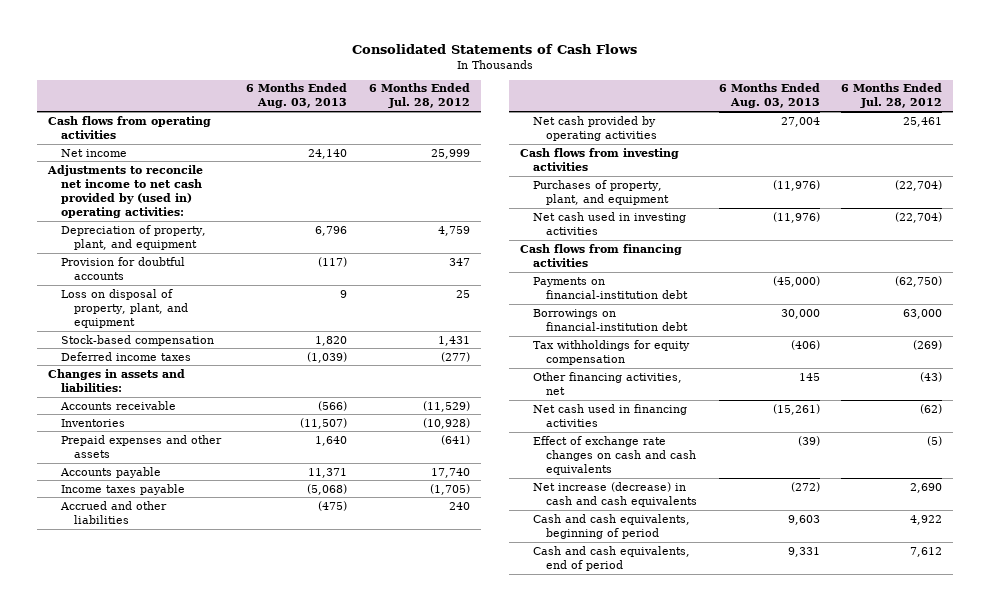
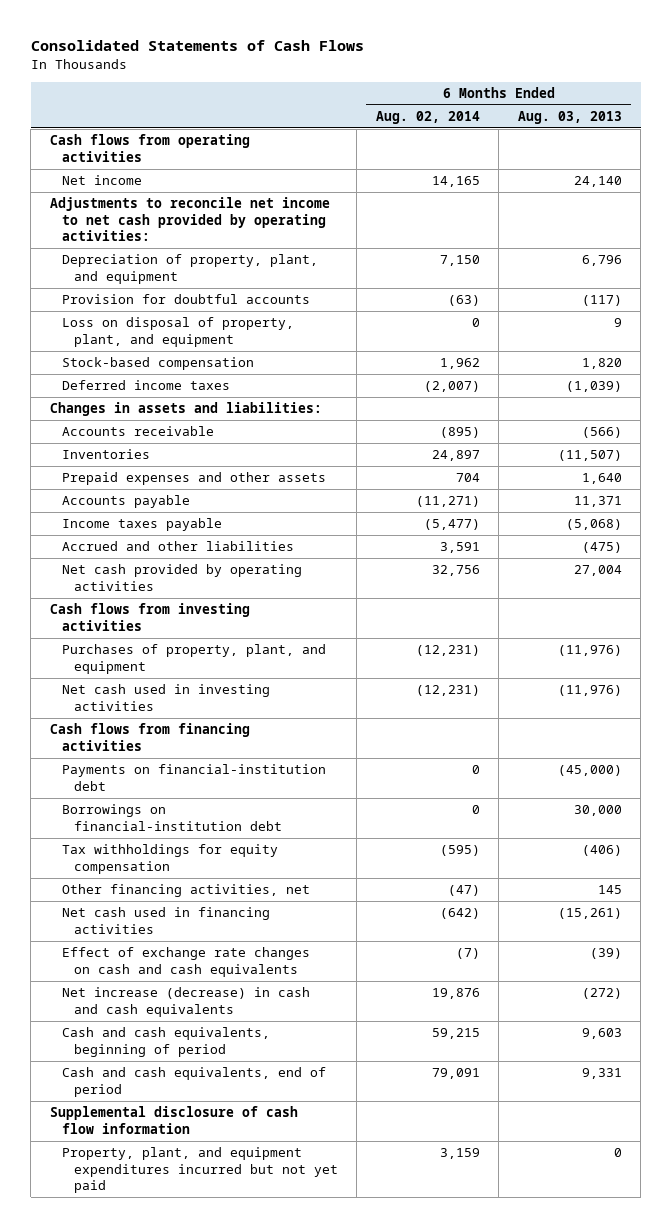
[369,83,471,109] 6 Months Ended Jul. 28, 2012 -> none
none -> [375,110,480,124] Aug. 02, 2014
[46,164,203,219] Adjustments to reconcile net income to net cash provided by (used in) operating activities: -> [49,197,330,242] Adjustments to reconcile net income to net cash provided by operating activities:
none -> [49,1106,298,1134] Supplemental disclosure of cash flow information
none -> [61,1147,339,1194] Property, plant, and equipment expenditures incurred but not yet paid

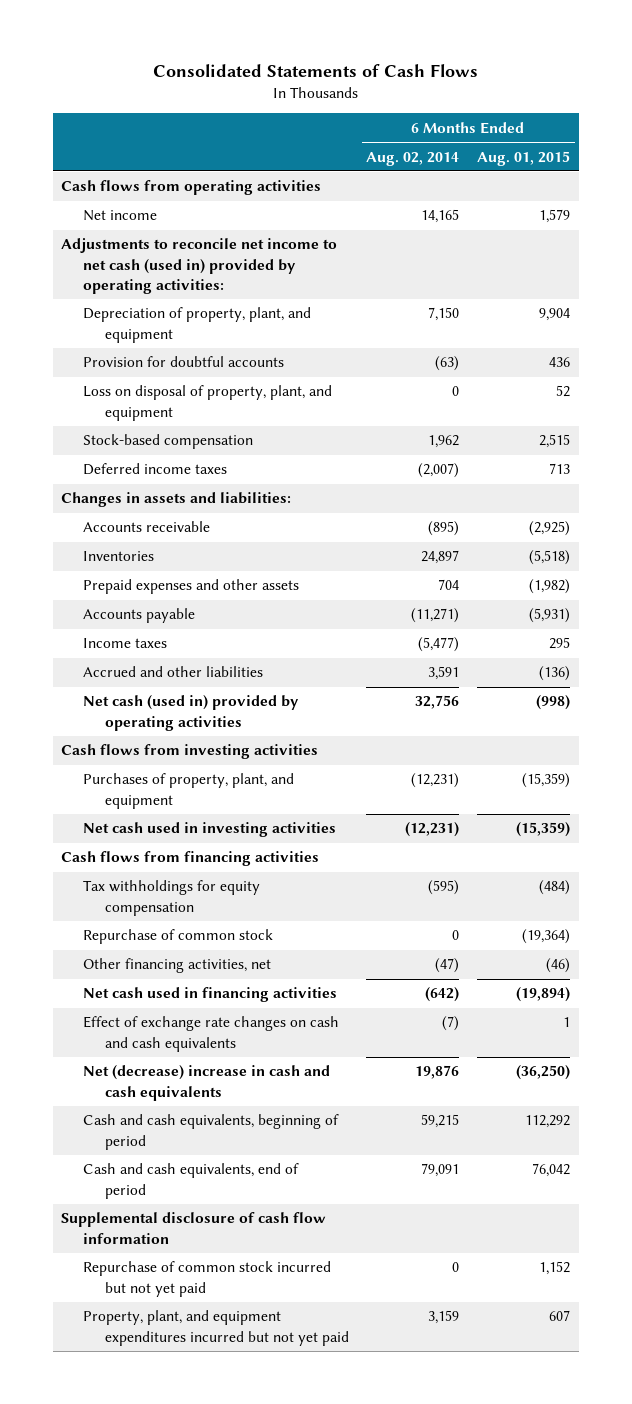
[517,110,622,124] Aug. 03, 2013 -> none
none -> [477,150,571,166] Aug. 01, 2015
[49,197,330,242] Adjustments to reconcile net income to net cash provided by operating activities: -> [61,238,338,294] Adjustments to reconcile net income to net cash (used in) provided by operating activities:
[61,518,222,532] Income taxes payable -> [83,638,168,649] Income taxes
[61,564,302,591] Net cash provided by operating activities -> [83,695,300,731] Net cash (used in) provided by operating activities
[61,764,326,791] Payments on financial-institution debt -> none
[61,804,283,831] Borrowings on financial-institution debt -> none
none -> [83,929,274,945] Repurchase of common stock
[61,987,310,1017] Net increase (decrease) in cash and cash equivalents -> [83,1065,331,1101] Net (decrease) increase in cash and cash equivalents
none -> [83,1261,332,1297] Repurchase of common stock incurred but not yet paid

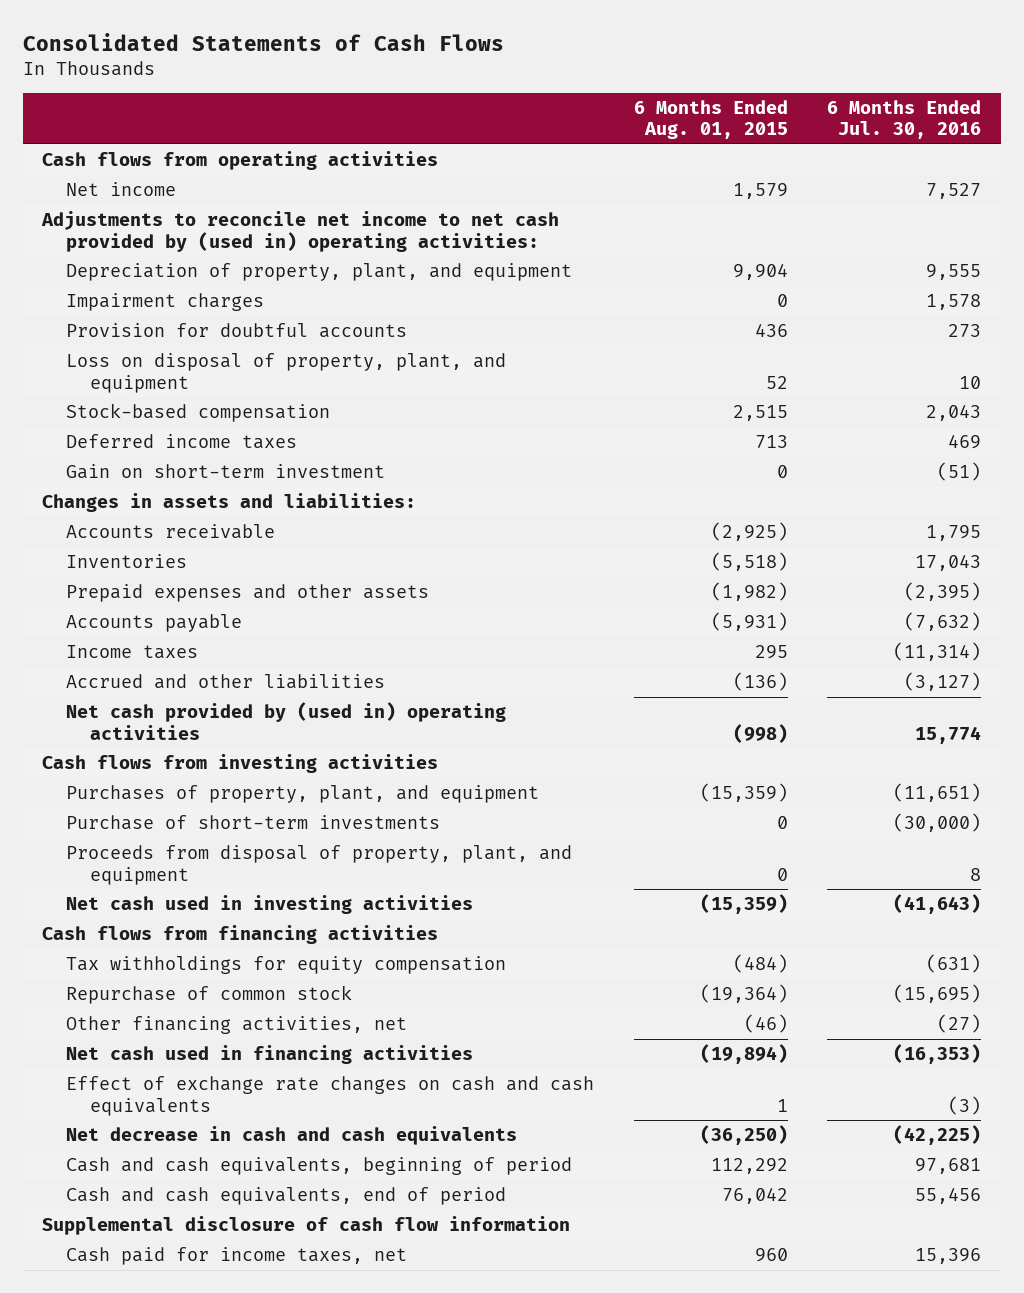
[366,151,460,166] Aug. 02, 2014 -> none
none -> [827,99,982,140] 6 Months Ended Jul. 30, 2016
[61,238,338,294] Adjustments to reconcile net income to net cash (used in) provided by operating activities: -> [41,211,560,252] Adjustments to reconcile net income to net cash provided by (used in) operating activities:
none -> [66,293,265,312] Impairment charges
none -> [66,464,386,480] Gain on short-term investment
[83,695,300,731] Net cash (used in) provided by operating activities -> [66,702,507,740] Net cash provided by (used in) operating activities
none -> [66,815,441,831] Purchase of short-term investments
none -> [66,845,573,885] Proceeds from disposal of property, plant, and equipment
[83,1065,331,1101] Net (decrease) increase in cash and cash equivalents -> [66,1126,518,1146] Net decrease in cash and cash equivalents
[83,1261,332,1297] Repurchase of common stock incurred but not yet paid -> none
[83,1310,349,1346] Property, plant, and equipment expenditures incurred but not yet paid -> none
none -> [66,1247,408,1266] Cash paid for income taxes, net

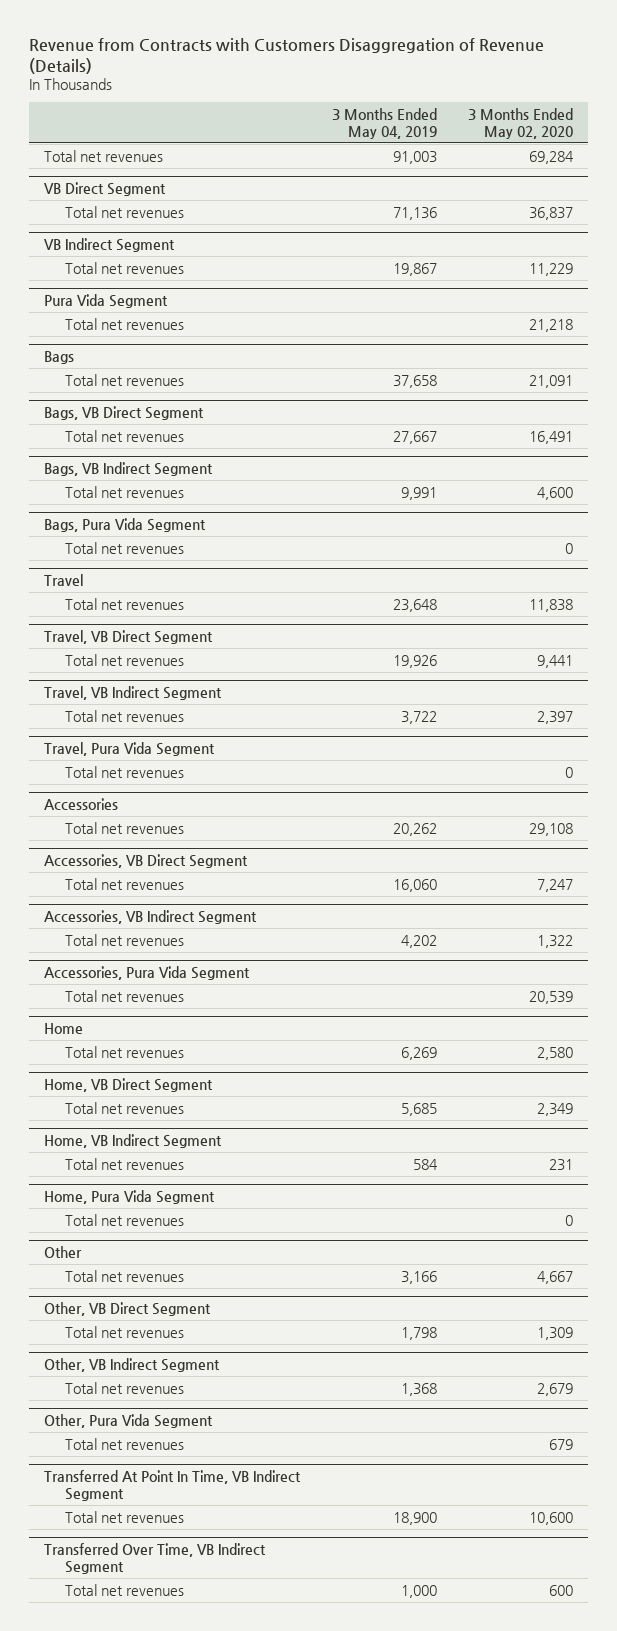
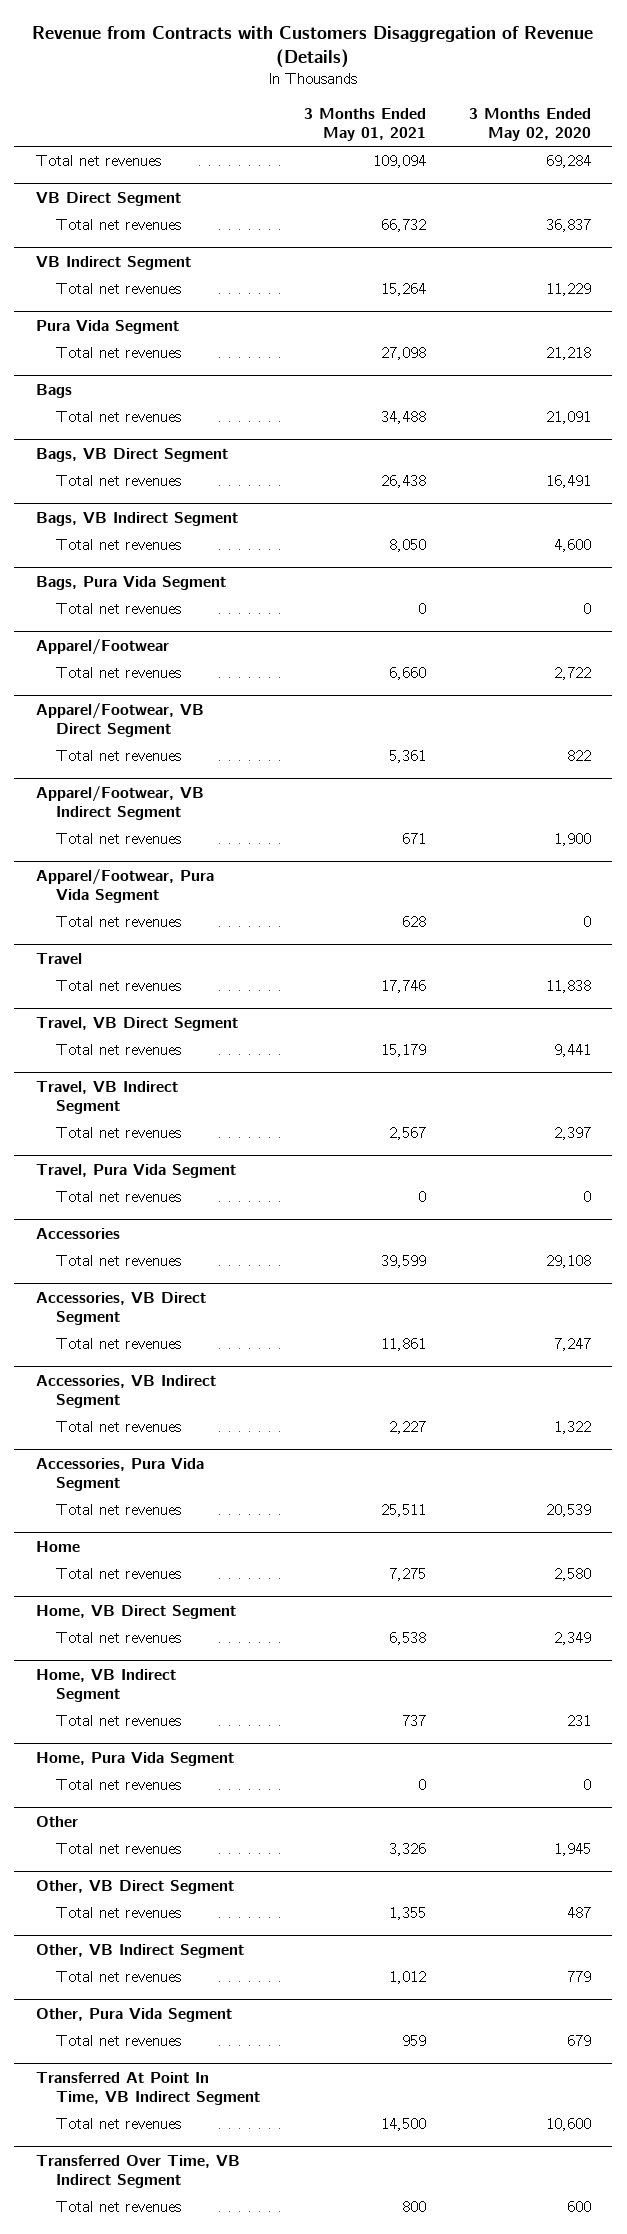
[331,108,437,139] 3 Months Ended May 04, 2019 -> none
none -> [303,107,426,142] 3 Months Ended May 01, 2021
none -> [35,638,169,655] Apparel/Footwear
none -> [56,666,182,678] Total net revenues
none -> [35,702,204,738] Apparel/Footwear, VB Direct Segment
none -> [56,749,182,761] Total net revenues
none -> [35,785,204,821] Apparel/Footwear, VB Indirect Segment
none -> [56,832,182,844] Total net revenues
none -> [35,868,214,904] Apparel/Footwear, Pura Vida Segment
none -> [56,915,182,927] Total net revenues
[536,1270,573,1284] 4,667 -> [553,1842,591,1856] 1,945
[536,1326,573,1340] 1,309 -> [566,1906,591,1918] 487
[536,1382,573,1396] 2,679 -> [566,1970,591,1982] 779

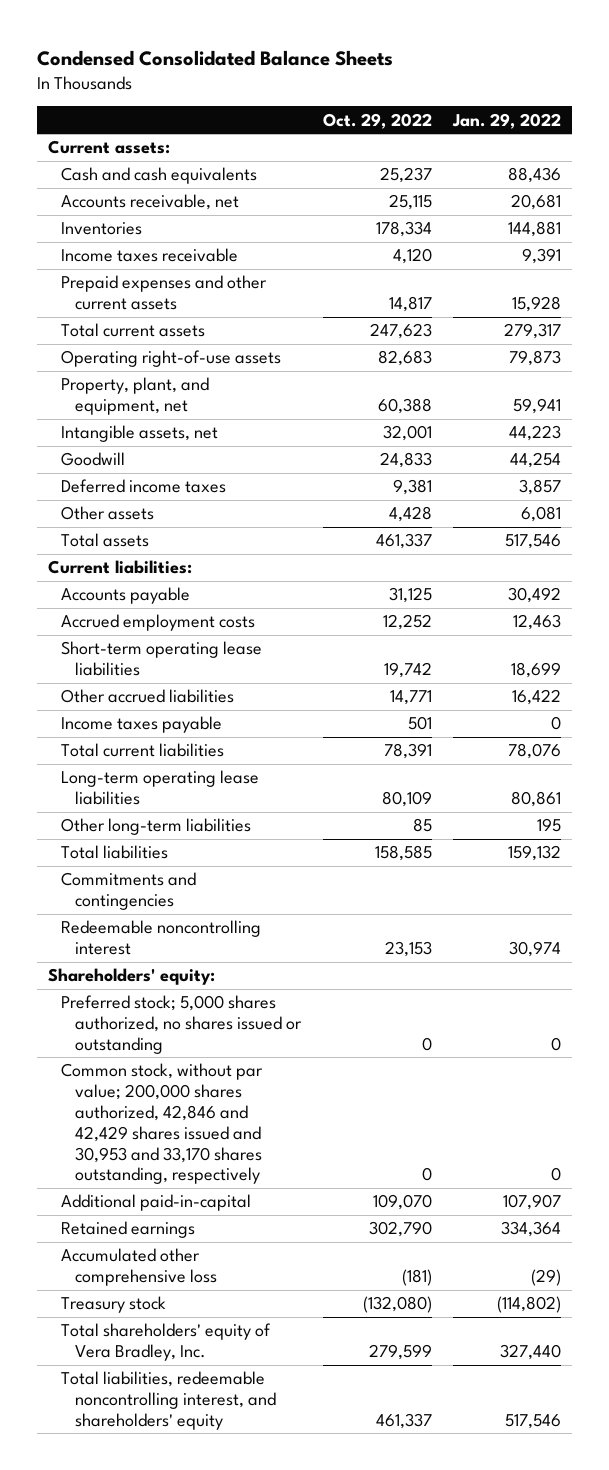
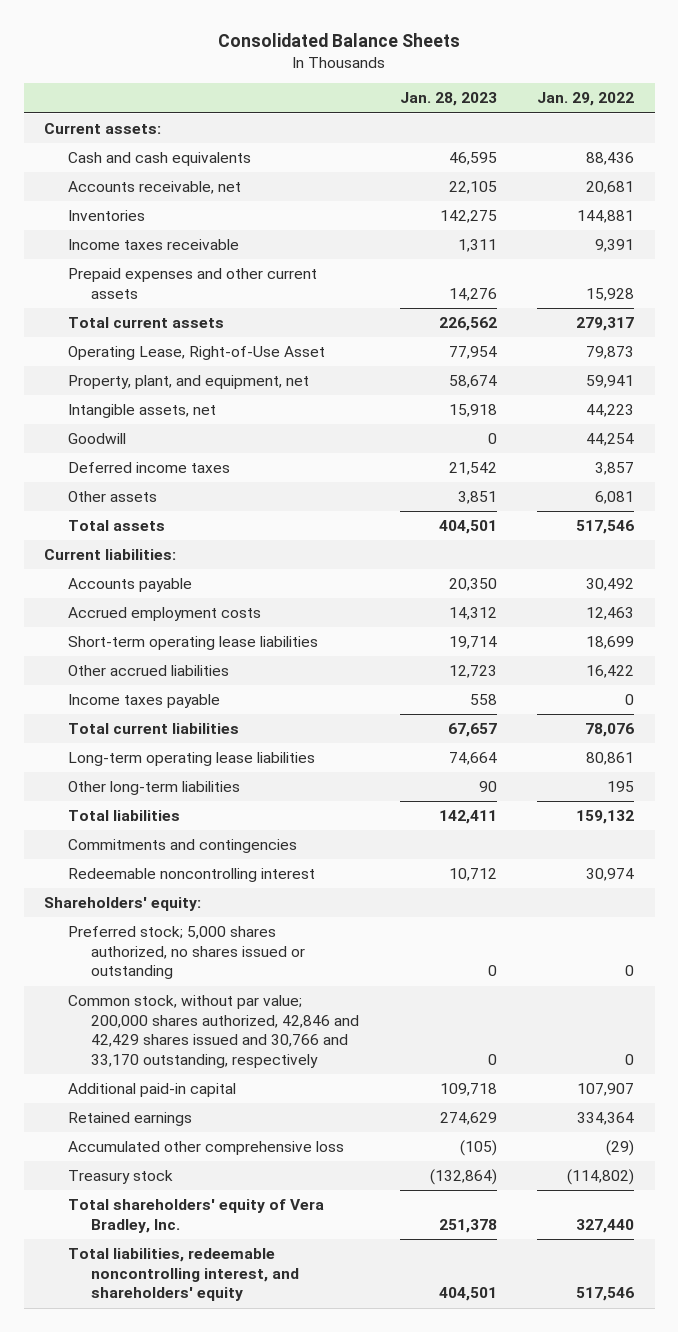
[36,49,393,66] Condensed Consolidated Balance Sheets -> [218,33,461,48] Consolidated Balance Sheets
[322,112,432,129] Oct. 29, 2022 -> none
none -> [399,92,497,107] Jan. 28, 2023
[61,350,282,368] Operating right-of-use assets -> [67,346,325,361] Operating Lease, Right-of-Use Asset
[61,1063,264,1185] Common stock, without par value; 200,000 shares authorized, 42,846 and 42,429 shares issued and 30,953 and 33,170 shares outstanding, respectively -> [67,995,360,1069] Common stock, without par value; 200,000 shares authorized, 42,846 and 42,429 shares issued and 30,766 and 33,170 outstanding, respectively
[61,1194,252,1212] Additional paid-in-capital -> [67,1083,236,1098] Additional paid-in capital

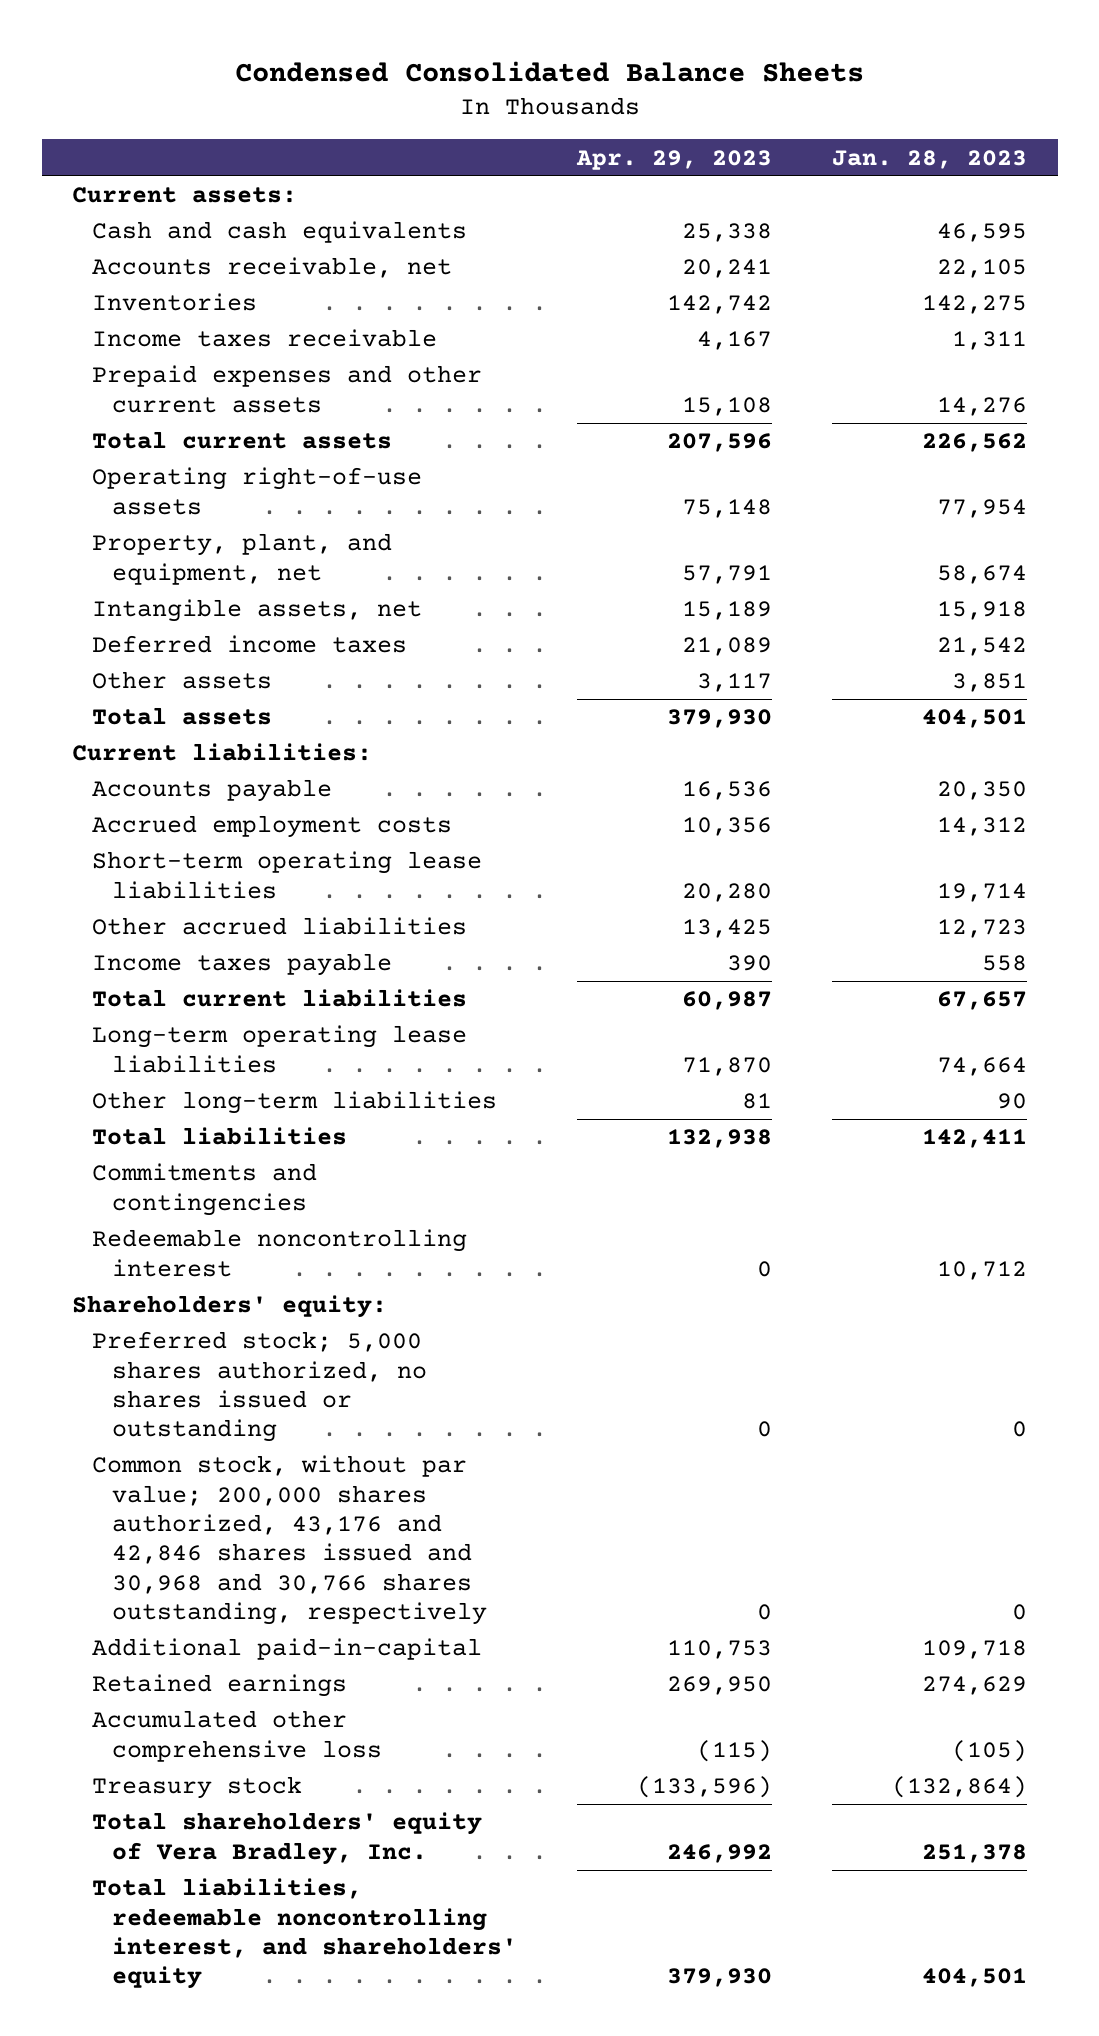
[218,33,461,48] Consolidated Balance Sheets -> [234,60,864,82] Condensed Consolidated Balance Sheets
[537,92,635,107] Jan. 29, 2022 -> none
none -> [576,149,773,170] Apr. 29, 2023
[67,346,325,361] Operating Lease, Right-of-Use Asset -> [91,467,422,515] Operating right-of-use assets
[67,433,126,445] Goodwill -> none
[67,995,360,1069] Common stock, without par value; 200,000 shares authorized, 42,846 and 42,429 shares issued and 30,766 and 33,170 outstanding, respectively -> [91,1455,487,1625] Common stock, without par value; 200,000 shares authorized, 43,176 and 42,846 shares issued and 30,968 and 30,766 shares outstanding, respectively
[67,1083,236,1098] Additional paid-in capital -> [91,1638,482,1661] Additional paid-in-capital

